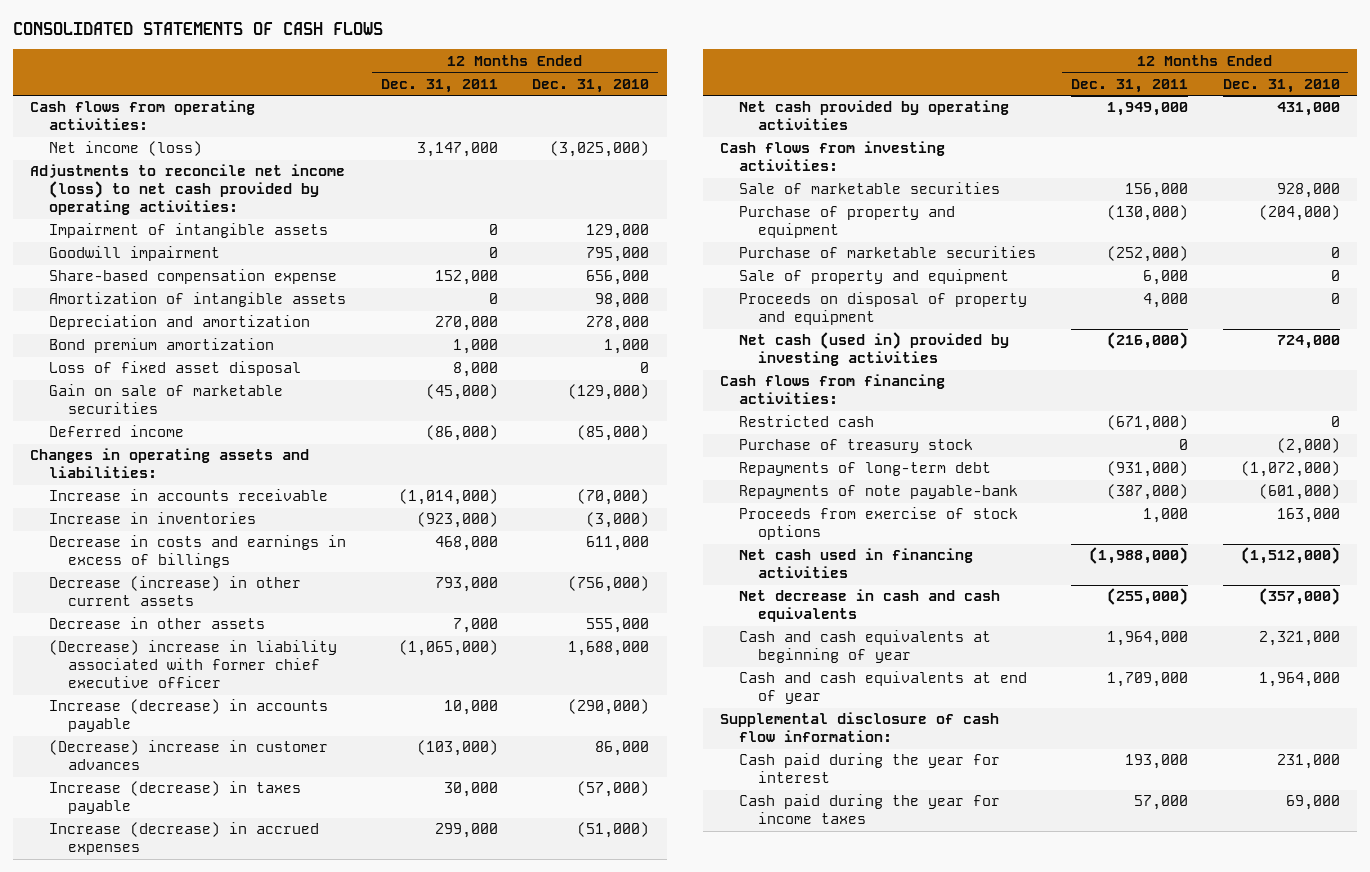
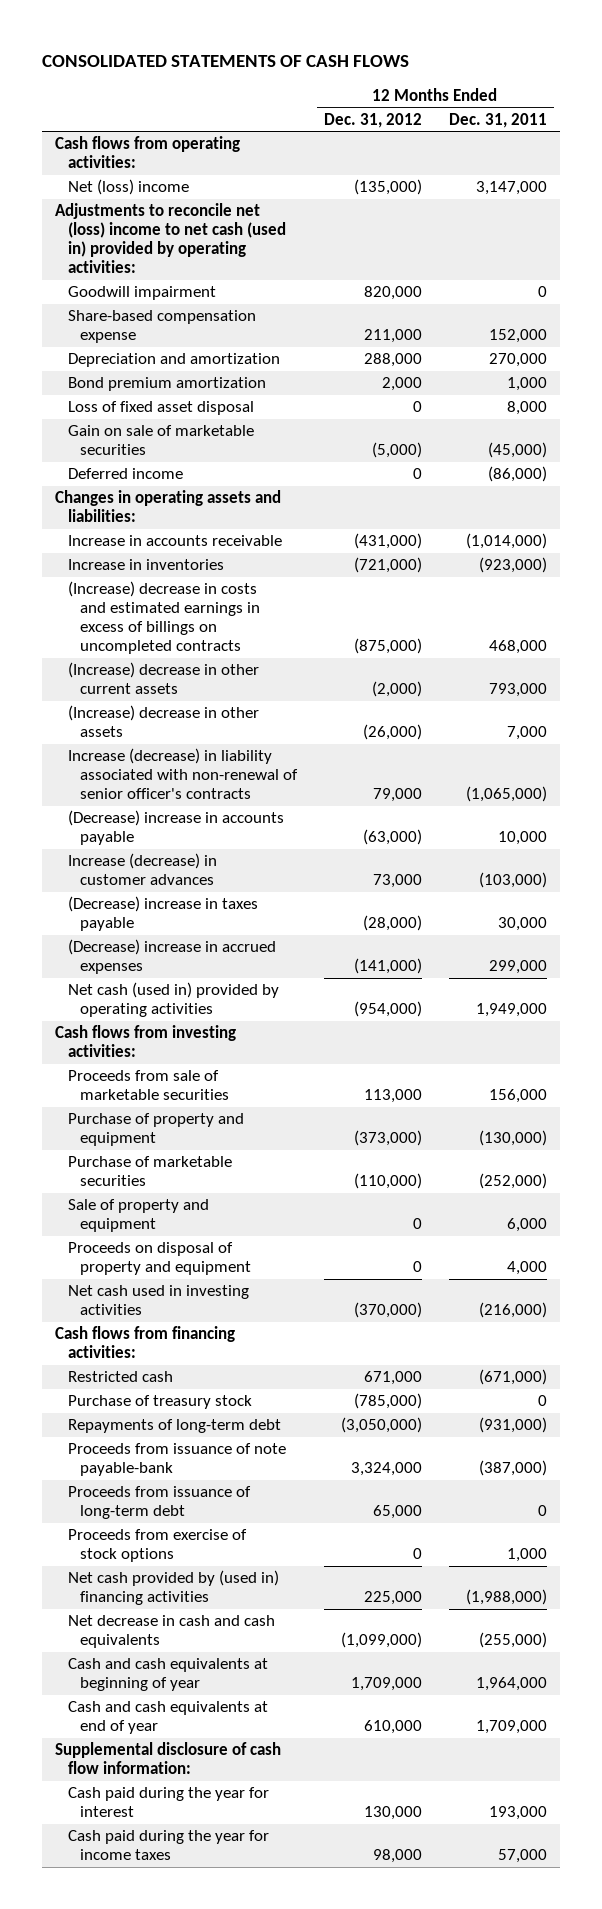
[532,78,650,93] Dec. 31, 2010 -> none
none -> [324,112,423,128] Dec. 31, 2012
[48,223,328,239] Impairment of intangible assets -> none
[48,141,202,157] Net income (loss) -> [67,179,189,196] Net (loss) income
[30,164,346,216] Adjustments to reconcile net income (loss) to net cash provided by operating activities: -> [55,203,286,274] Adjustments to reconcile net (loss) income to net cash (used in) provided by operating activities:
[48,292,346,308] Amortization of intangible assets -> none
[48,535,346,569] Decrease in costs and earnings in excess of billings -> [67,581,261,655] (Increase) decrease in costs and estimated earnings in excess of billings on uncompleted contracts
[48,576,301,607] Decrease (increase) in other current assets -> [67,662,259,695] (Increase) decrease in other current assets
[48,617,265,630] Decrease in other assets -> [67,705,259,738] (Increase) decrease in other assets
[48,640,337,689] (Decrease) increase in liability associated with former chief executive officer -> [67,748,299,800] Increase (decrease) in liability associated with non-renewal of senior officer's contracts
[48,699,328,733] Increase (decrease) in accounts payable -> [67,810,284,846] (Decrease) increase in accounts payable
[48,740,328,771] (Decrease) increase in customer advances -> [67,853,217,886] Increase (decrease) in customer advances
[48,781,301,815] Increase (decrease) in taxes payable -> [67,896,258,932] (Decrease) increase in taxes payable
[48,822,319,856] Increase (decrease) in accrued expenses -> [67,939,276,975] (Decrease) increase in accrued expenses
[739,100,1010,131] Net cash provided by operating activities -> [67,982,279,1018] Net cash (used in) provided by operating activities
[739,182,1001,195] Sale of marketable securities -> [67,1070,230,1101] Proceeds from sale of marketable securities
[739,332,1010,367] Net cash (used in) provided by investing activities -> [67,1285,249,1316] Net cash used in investing activities
[739,485,1019,500] Repayments of note payable-bank -> [67,1443,286,1477] Proceeds from issuance of note payable-bank
none -> [67,1486,251,1520] Proceeds from issuance of long-term debt
[739,548,974,579] Net cash used in financing activities -> [67,1570,279,1606] Net cash provided by (used in) financing activities

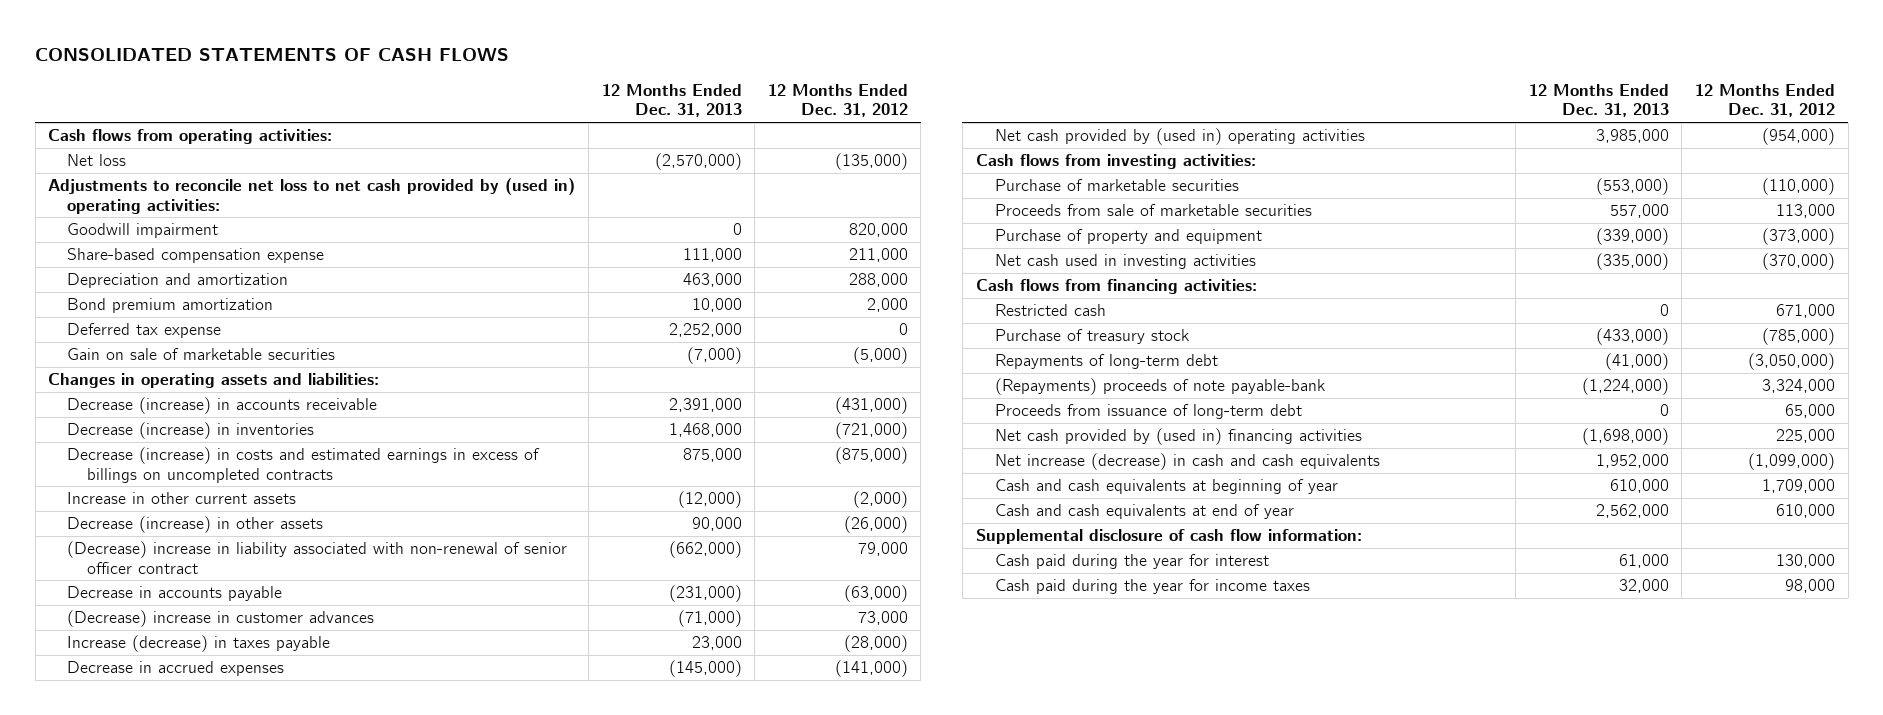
[448,112,547,128] Dec. 31, 2011 -> none
none -> [601,84,742,118] 12 Months Ended Dec. 31, 2013
[67,179,189,196] Net (loss) income -> [67,154,127,167] Net loss
[55,203,286,274] Adjustments to reconcile net (loss) income to net cash (used in) provided by operating activities: -> [48,178,576,214] Adjustments to reconcile net loss to net cash provided by (used in) operating activities:
[67,401,254,416] Loss of fixed asset disposal -> none
none -> [67,323,222,339] Deferred tax expense
[67,468,183,480] Deferred income -> none
[67,535,282,547] Increase in accounts receivable -> [67,397,378,415] Decrease (increase) in accounts receivable
[67,559,224,571] Increase in inventories -> [67,422,315,440] Decrease (increase) in inventories
[67,581,261,655] (Increase) decrease in costs and estimated earnings in excess of billings on uncompleted contracts -> [67,447,541,483] Decrease (increase) in costs and estimated earnings in excess of billings on uncompleted contracts
[67,662,259,695] (Increase) decrease in other current assets -> [67,492,297,505] Increase in other current assets
[67,705,259,738] (Increase) decrease in other assets -> [67,516,324,534] Decrease (increase) in other assets
[67,748,299,800] Increase (decrease) in liability associated with non-renewal of senior officer's contracts -> [67,541,568,574] (Decrease) increase in liability associated with non-renewal of senior officer contract
[67,810,284,846] (Decrease) increase in accounts payable -> [67,586,283,602] Decrease in accounts payable
[67,853,217,886] Increase (decrease) in customer advances -> [67,610,375,628] (Decrease) increase in customer advances
[67,896,258,932] (Decrease) increase in taxes payable -> [67,635,331,653] Increase (decrease) in taxes payable
[67,939,276,975] (Decrease) increase in accrued expenses -> [67,661,285,677] Decrease in accrued expenses
[67,982,279,1018] Net cash (used in) provided by operating activities -> [994,128,1365,146] Net cash provided by (used in) operating activities
[67,1156,232,1187] Purchase of marketable securities -> [994,179,1239,192] Purchase of marketable securities
[67,1199,209,1233] Sale of property and equipment -> none
[67,1242,252,1276] Proceeds on disposal of property and equipment -> none
[67,1443,286,1477] Proceeds from issuance of note payable-bank -> [994,378,1325,396] (Repayments) proceeds of note payable-bank
[67,1529,247,1563] Proceeds from exercise of stock options -> none
[67,1615,275,1649] Net decrease in cash and cash equivalents -> [994,453,1380,471] Net increase (decrease) in cash and cash equivalents

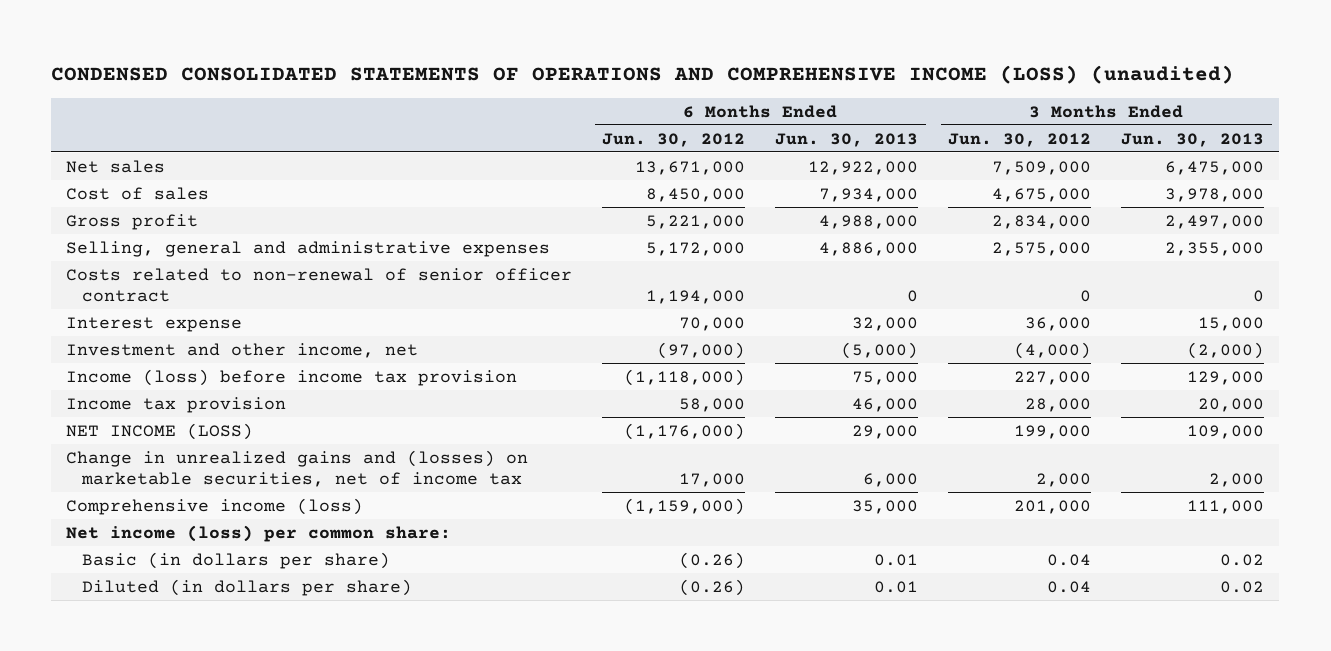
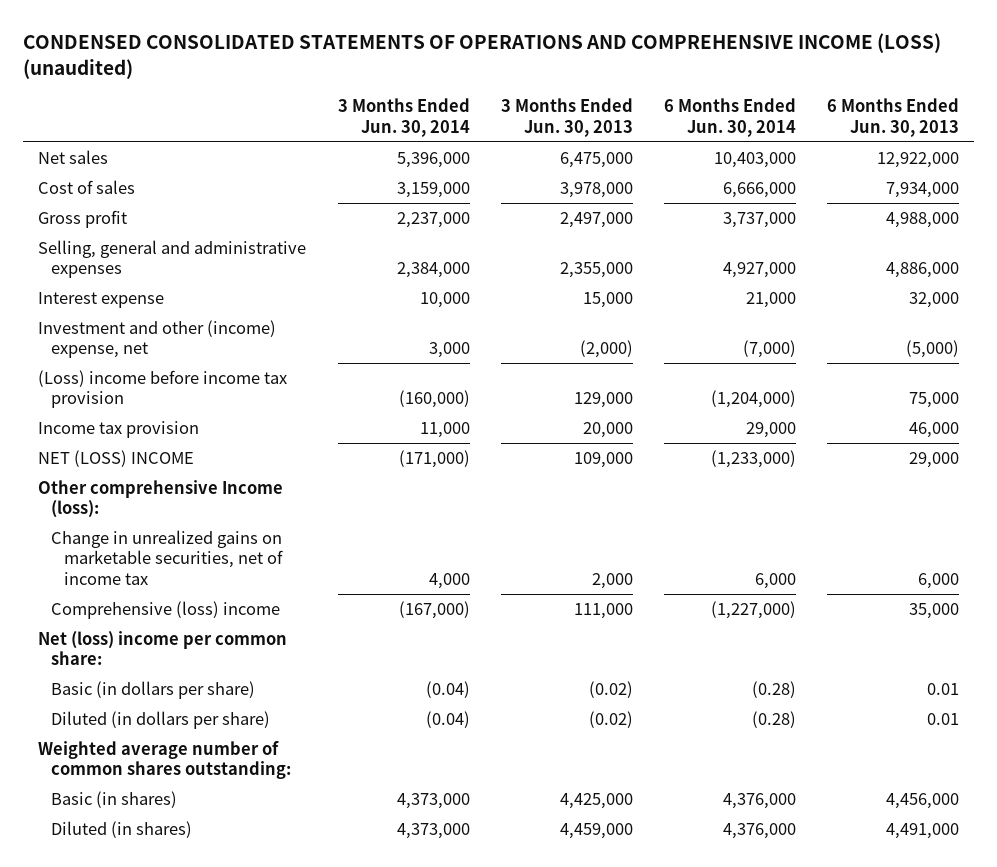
[602,132,746,147] Jun. 30, 2012 -> none
[948,132,1092,147] Jun. 30, 2012 -> none
none -> [337,98,470,137] 3 Months Ended Jun. 30, 2014
none -> [663,98,796,137] 6 Months Ended Jun. 30, 2014
[66,267,573,303] Costs related to non-renewal of senior officer contract -> none
[66,342,419,358] Investment and other income, net -> [38,320,277,359] Investment and other (income) expense, net
[66,368,518,386] Income (loss) before income tax provision -> [38,370,288,409] (Loss) income before income tax provision
[66,422,254,440] NET INCOME (LOSS) -> [38,450,195,468] NET (LOSS) INCOME
none -> [38,480,284,519] Other comprehensive Income (loss):
[66,449,529,488] Change in unrealized gains and (losses) on marketable securities, net of income tax -> [51,530,283,585] Change in unrealized gains on marketable securities, net of income tax
[66,497,364,515] Comprehensive income (loss) -> [51,601,281,620] Comprehensive (loss) income
[66,524,452,542] Net income (loss) per common share: -> [38,631,288,666] Net (loss) income per common share:
[1220,553,1265,566] 0.02 -> [588,681,633,699] (0.02)
[1220,580,1265,593] 0.02 -> [588,711,633,729] (0.02)
none -> [38,741,292,780] Weighted average number of common shares outstanding:
none -> [51,791,178,809] Basic (in shares)
none -> [51,821,193,839] Diluted (in shares)

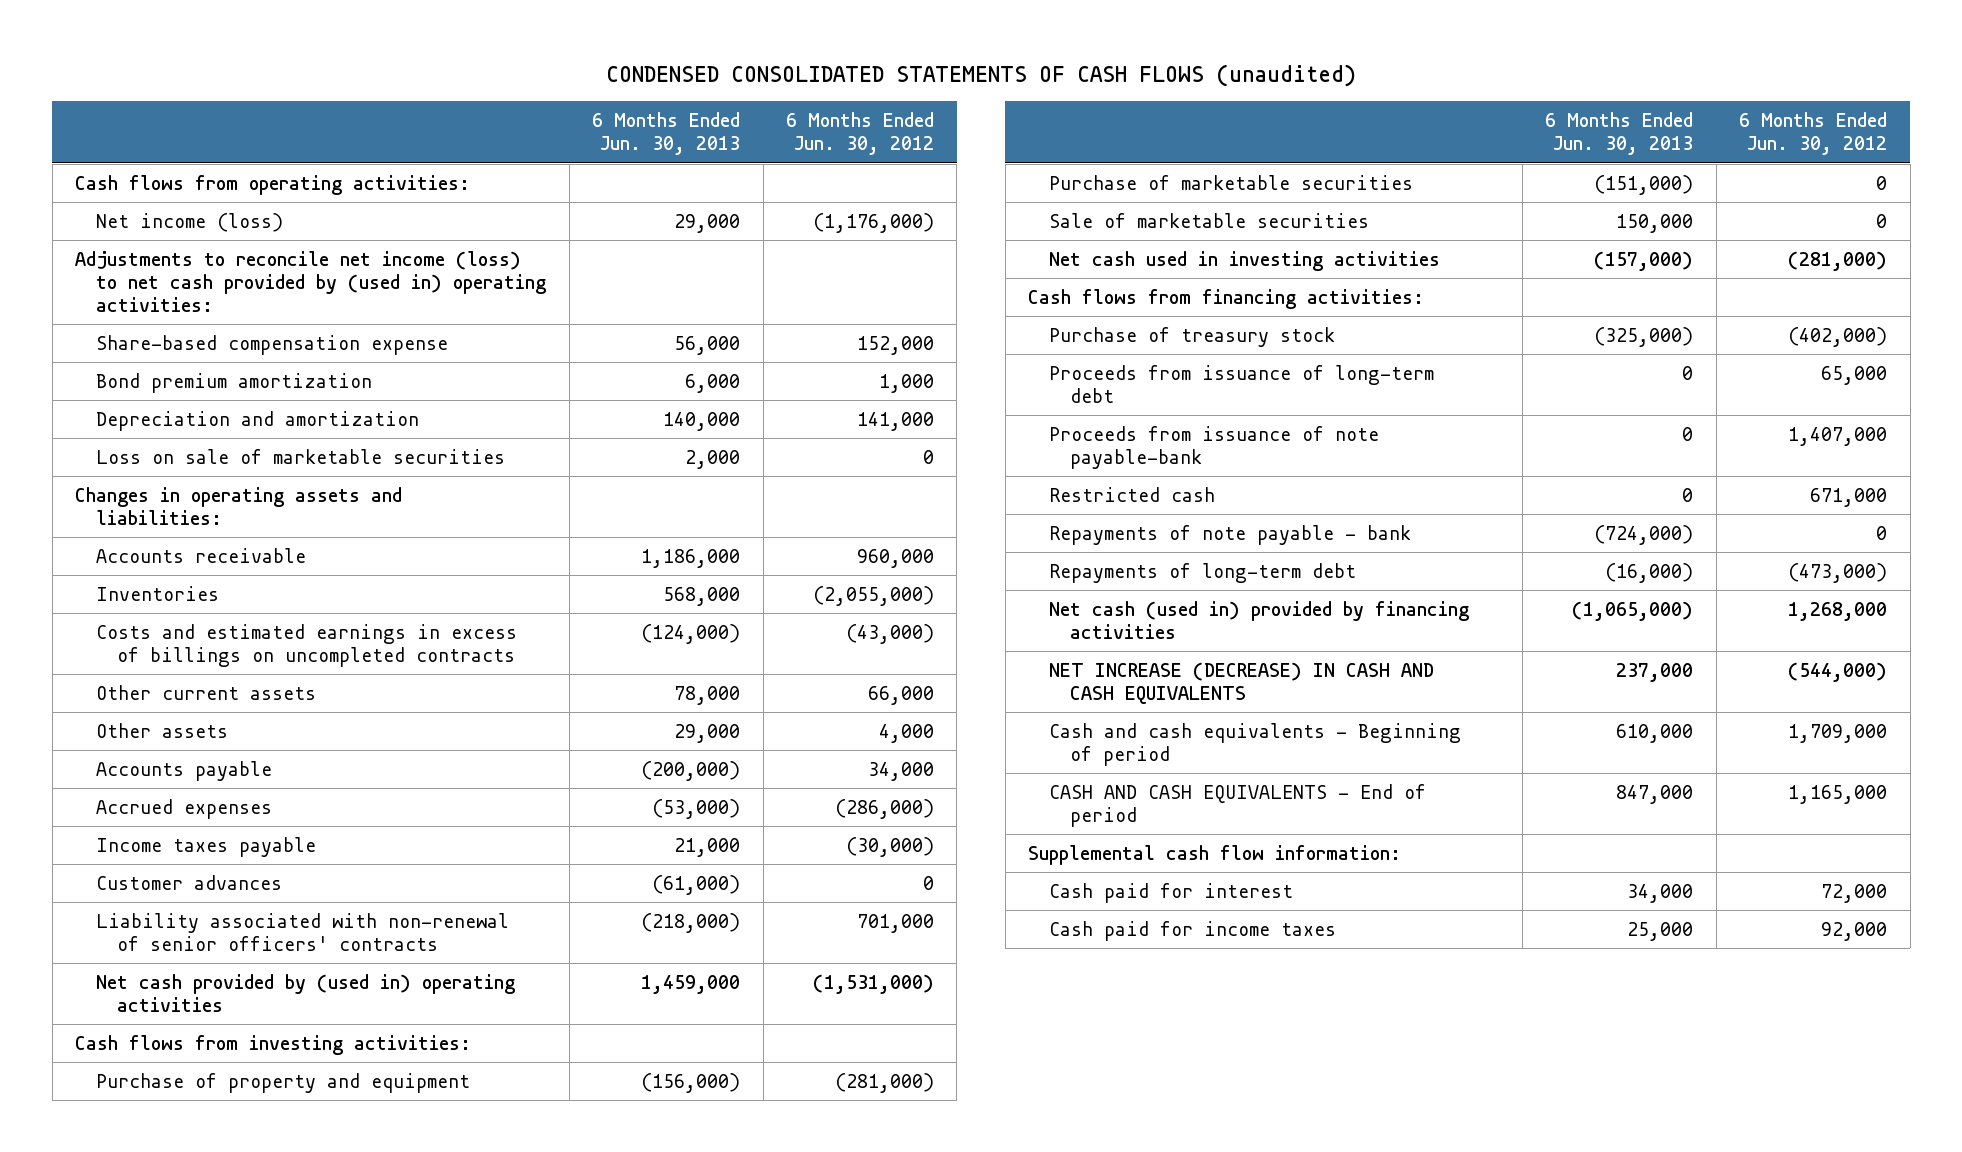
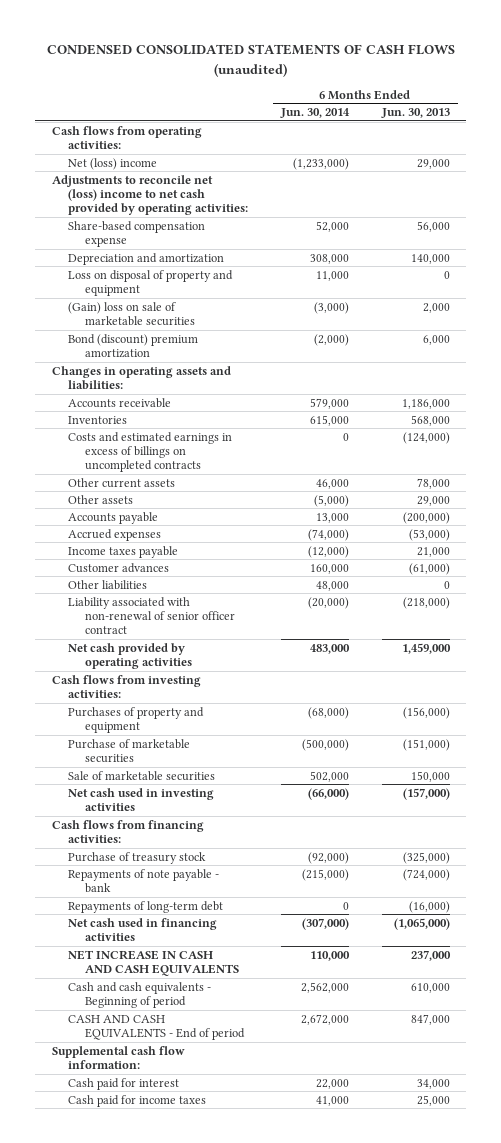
[785,112,934,156] 6 Months Ended Jun. 30, 2012 -> none
none -> [280,107,351,118] Jun. 30, 2014
[96,212,284,232] Net income (loss) -> [68,157,158,170] Net (loss) income
[75,250,547,312] Adjustments to reconcile net income (loss) to net cash provided by (used in) operating activities: -> [51,174,249,216] Adjustments to reconcile net (loss) income to net cash provided by operating activities:
[96,372,373,393] Bond premium amortization -> none
none -> [68,269,234,296] Loss on disposal of property and equipment
[96,448,506,464] Loss on sale of marketable securities -> [68,301,196,326] (Gain) loss on sale of marketable securities
none -> [68,333,199,358] Bond (discount) premium amortization
none -> [68,579,148,590] Other liabilities
[96,912,510,951] Liability associated with non-renewal of senior officers' contracts -> [68,596,236,635] Liability associated with non-renewal of senior officer contract
[96,973,516,1012] Net cash provided by (used in) operating activities -> [68,642,193,669] Net cash provided by operating activities
[96,1072,471,1093] Purchase of property and equipment -> [68,706,205,733] Purchases of property and equipment
[1049,364,1435,403] Proceeds from issuance of long-term debt -> none
[1049,425,1380,469] Proceeds from issuance of note payable-bank -> none
[1049,486,1216,502] Restricted cash -> none
[1049,600,1470,639] Net cash (used in) provided by financing activities -> [68,917,218,941] Net cash used in financing activities
[1049,661,1435,704] NET INCREASE (DECREASE) IN CASH AND CASH EQUIVALENTS -> [68,949,240,976] NET INCREASE IN CASH AND CASH EQUIVALENTS

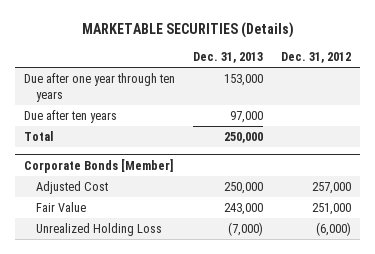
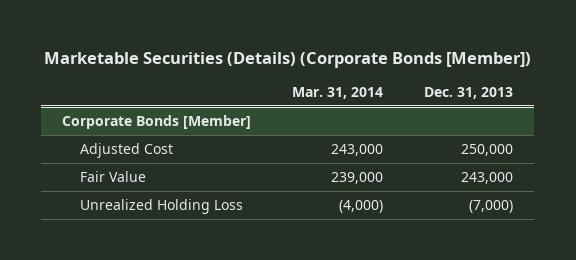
[81,21,294,38] MARKETABLE SECURITIES (Details) -> [43,51,531,68] Marketable Securities (Details) (Corporate Bonds [Member])
[281,52,352,64] Dec. 31, 2012 -> none
none -> [292,86,384,99] Mar. 31, 2014
[23,72,175,102] Due after one year through ten years -> none
[23,109,117,123] Due after ten years -> none
[23,130,53,141] Total -> none

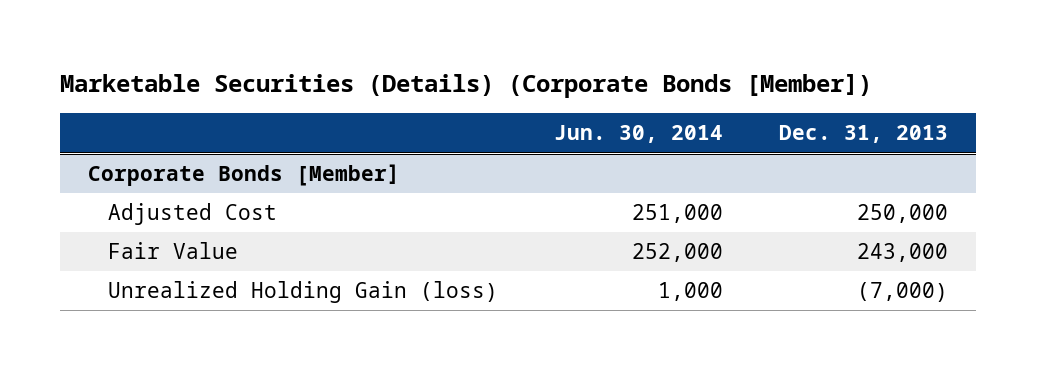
[292,86,384,99] Mar. 31, 2014 -> none
none -> [554,125,724,144] Jun. 30, 2014
[80,199,244,215] Unrealized Holding Loss -> [108,281,499,304] Unrealized Holding Gain (loss)

